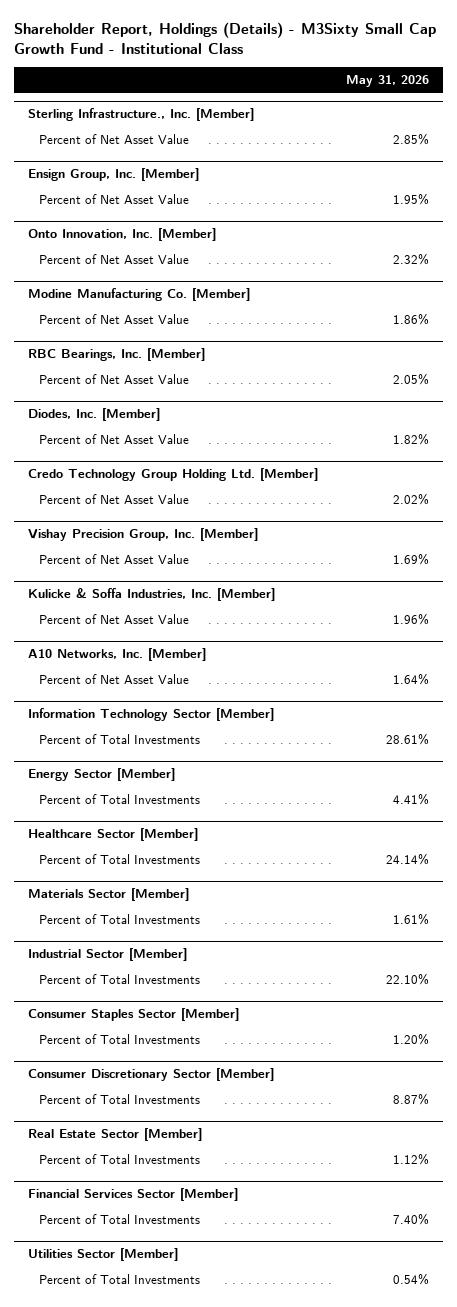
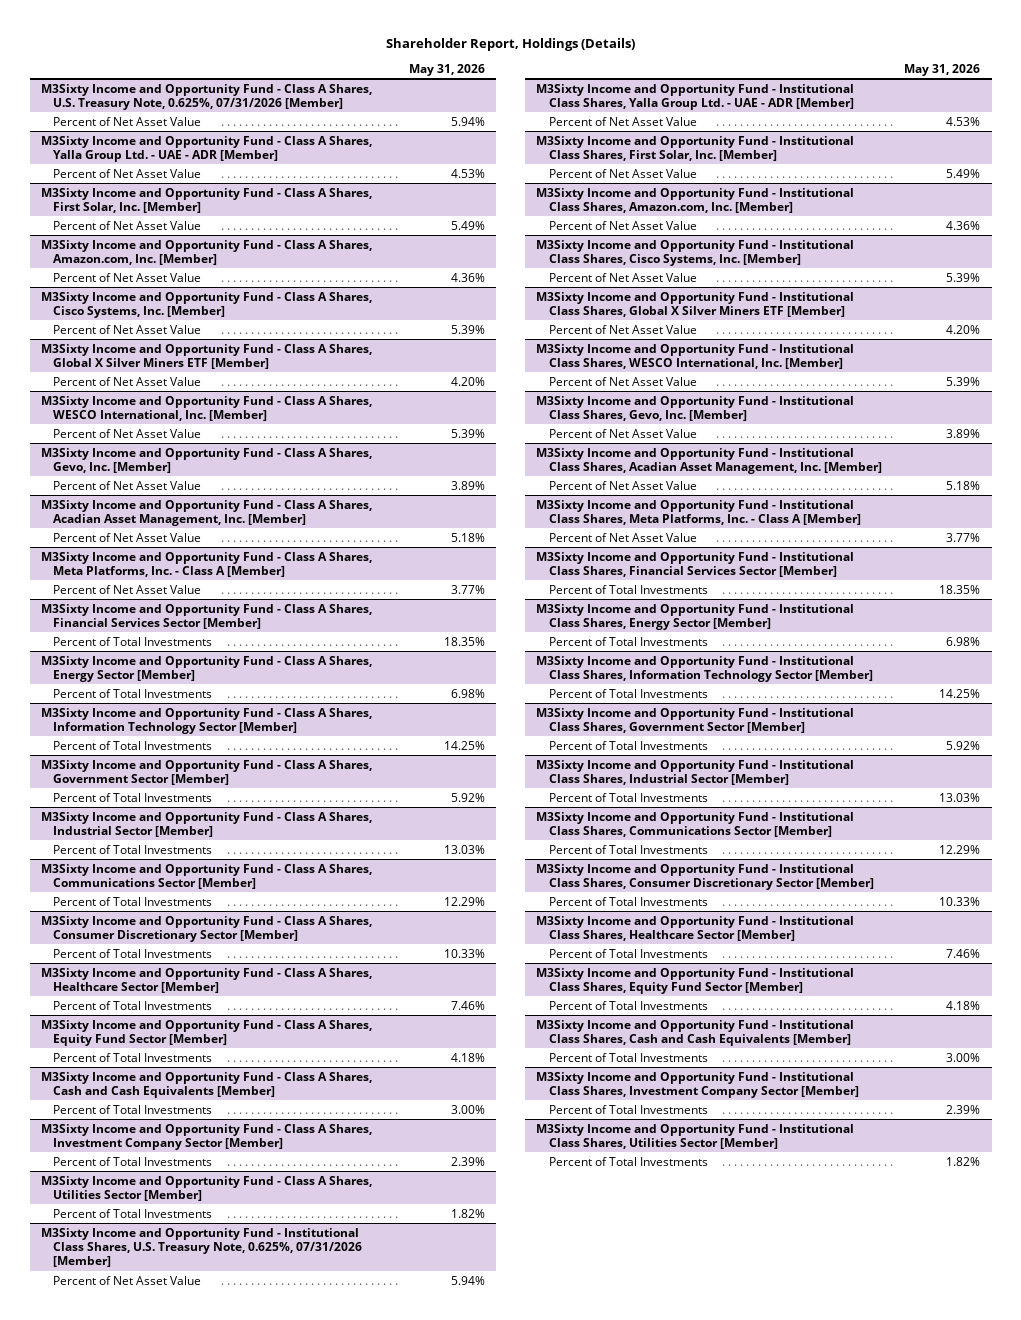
[13,21,436,54] Shareholder Report, Holdings (Details) - M3Sixty Small Cap Growth Fund - Institutional Class -> [385,37,635,51] Shareholder Report, Holdings (Details)
[27,108,254,122] Sterling Infrastructure., Inc. [Member] -> none
[27,168,199,182] Ensign Group, Inc. [Member] -> none
[27,228,216,242] Onto Innovation, Inc. [Member] -> none
[27,288,250,302] Modine Manufacturing Co. [Member] -> none
[27,348,205,362] RBC Bearings, Inc. [Member] -> none
[27,408,160,422] Diodes, Inc. [Member] -> none
[27,468,318,482] Credo Technology Group Holding Ltd. [Member] -> none
[27,528,258,542] Vishay Precision Group, Inc. [Member] -> none
[27,588,275,602] Kulicke & Soffa Industries, Inc. [Member] -> none
[27,648,206,662] A10 Networks, Inc. [Member] -> none
[27,708,274,722] Information Technology Sector [Member] -> none
[27,768,175,782] Energy Sector [Member] -> none
[27,828,198,842] Healthcare Sector [Member] -> none
[27,888,189,902] Materials Sector [Member] -> none
[27,948,187,962] Industrial Sector [Member] -> none
[27,1008,239,1022] Consumer Staples Sector [Member] -> none
[27,1068,274,1082] Consumer Discretionary Sector [Member] -> none
[27,1128,202,1142] Real Estate Sector [Member] -> none
[27,1188,238,1202] Financial Services Sector [Member] -> none
[27,1248,178,1262] Utilities Sector [Member] -> none
none -> [41,83,373,110] M3Sixty Income and Opportunity Fund - Class A Shares, U.S. Treasury Note, 0.625%, 07/31/2026 [Member]
[393,133,430,146] 2.85% -> [450,116,485,126] 5.94%
none -> [41,135,373,162] M3Sixty Income and Opportunity Fund - Class A Shares, Yalla Group Ltd. - UAE - ADR [Member]
[393,193,430,206] 1.95% -> [450,168,485,178] 4.53%
none -> [41,187,373,213] M3Sixty Income and Opportunity Fund - Class A Shares, First Solar, Inc. [Member]
[393,253,430,266] 2.32% -> [450,220,485,230] 5.49%
none -> [41,239,373,265] M3Sixty Income and Opportunity Fund - Class A Shares, Amazon.com, Inc. [Member]
[393,313,430,326] 1.86% -> [450,272,485,282] 4.36%
none -> [41,291,373,318] M3Sixty Income and Opportunity Fund - Class A Shares, Cisco Systems, Inc. [Member]
[393,373,430,386] 2.05% -> [450,324,485,334] 5.39%
none -> [41,343,373,369] M3Sixty Income and Opportunity Fund - Class A Shares, Global X Silver Miners ETF [Member]
[393,433,430,446] 1.82% -> [450,376,485,386] 4.20%
none -> [41,395,373,421] M3Sixty Income and Opportunity Fund - Class A Shares, WESCO International, Inc. [Member]
[393,493,430,506] 2.02% -> [450,428,485,438] 5.39%
none -> [41,447,373,473] M3Sixty Income and Opportunity Fund - Class A Shares, Gevo, Inc. [Member]
[393,553,430,566] 1.69% -> [450,480,485,490] 3.89%
none -> [41,499,373,526] M3Sixty Income and Opportunity Fund - Class A Shares, Acadian Asset Management, Inc. [Member]
[393,613,430,626] 1.96% -> [450,532,485,542] 5.18%
none -> [41,551,373,577] M3Sixty Income and Opportunity Fund - Class A Shares, Meta Platforms, Inc. - Class A [Member]
[393,673,430,686] 1.64% -> [450,584,485,594] 3.77%
none -> [41,603,373,629] M3Sixty Income and Opportunity Fund - Class A Shares, Financial Services Sector [Member]
[386,733,430,746] 28.61% -> [443,636,485,646] 18.35%
none -> [41,655,373,682] M3Sixty Income and Opportunity Fund - Class A Shares, Energy Sector [Member]
[393,793,430,806] 4.41% -> [450,688,485,698] 6.98%
none -> [41,707,373,734] M3Sixty Income and Opportunity Fund - Class A Shares, Information Technology Sector [Member]
[386,853,430,866] 24.14% -> [443,740,485,750] 14.25%
none -> [41,759,373,785] M3Sixty Income and Opportunity Fund - Class A Shares, Government Sector [Member]
[393,913,430,926] 1.61% -> [450,792,485,802] 5.92%
none -> [41,811,373,837] M3Sixty Income and Opportunity Fund - Class A Shares, Industrial Sector [Member]
[386,973,430,986] 22.10% -> [443,844,485,854] 13.03%
none -> [41,863,373,889] M3Sixty Income and Opportunity Fund - Class A Shares, Communications Sector [Member]
[393,1033,430,1046] 1.20% -> [443,896,485,906] 12.29%
none -> [41,915,373,942] M3Sixty Income and Opportunity Fund - Class A Shares, Consumer Discretionary Sector [Member]
[393,1093,430,1106] 8.87% -> [443,948,485,958] 10.33%
none -> [41,967,373,993] M3Sixty Income and Opportunity Fund - Class A Shares, Healthcare Sector [Member]
[393,1153,430,1166] 1.12% -> [450,1000,485,1010] 7.46%
none -> [41,1019,373,1046] M3Sixty Income and Opportunity Fund - Class A Shares, Equity Fund Sector [Member]
[393,1213,430,1226] 7.40% -> [450,1052,485,1062] 4.18%
none -> [41,1071,373,1098] M3Sixty Income and Opportunity Fund - Class A Shares, Cash and Cash Equivalents [Member]
[393,1273,430,1286] 0.54% -> [450,1104,485,1114] 3.00%
none -> [41,1123,373,1150] M3Sixty Income and Opportunity Fund - Class A Shares, Investment Company Sector [Member]
none -> [53,1156,213,1166] Percent of Total Investments
none -> [41,1175,373,1201] M3Sixty Income and Opportunity Fund - Class A Shares, Utilities Sector [Member]
none -> [53,1208,213,1218] Percent of Total Investments
none -> [41,1227,363,1268] M3Sixty Income and Opportunity Fund - Institutional Class Shares, U.S. Treasury Note, 0.625%, 07/31/2026 [Member]
none -> [53,1275,202,1285] Percent of Net Asset Value
none -> [536,83,855,110] M3Sixty Income and Opportunity Fund - Institutional Class Shares, Yalla Group Ltd. - UAE - ADR [Member]
none -> [548,116,697,126] Percent of Net Asset Value
none -> [536,135,855,161] M3Sixty Income and Opportunity Fund - Institutional Class Shares, First Solar, Inc. [Member]
none -> [548,168,697,178] Percent of Net Asset Value
none -> [536,187,855,213] M3Sixty Income and Opportunity Fund - Institutional Class Shares, Amazon.com, Inc. [Member]
none -> [548,220,697,230] Percent of Net Asset Value
none -> [536,239,855,266] M3Sixty Income and Opportunity Fund - Institutional Class Shares, Cisco Systems, Inc. [Member]
none -> [548,272,697,282] Percent of Net Asset Value
none -> [536,291,855,317] M3Sixty Income and Opportunity Fund - Institutional Class Shares, Global X Silver Miners ETF [Member]
none -> [548,324,697,334] Percent of Net Asset Value
none -> [536,343,855,369] M3Sixty Income and Opportunity Fund - Institutional Class Shares, WESCO International, Inc. [Member]
none -> [548,376,697,386] Percent of Net Asset Value
none -> [536,395,855,421] M3Sixty Income and Opportunity Fund - Institutional Class Shares, Gevo, Inc. [Member]
none -> [548,428,697,438] Percent of Net Asset Value
none -> [536,447,882,474] M3Sixty Income and Opportunity Fund - Institutional Class Shares, Acadian Asset Management, Inc. [Member]
none -> [548,480,697,490] Percent of Net Asset Value
none -> [536,499,861,525] M3Sixty Income and Opportunity Fund - Institutional Class Shares, Meta Platforms, Inc. - Class A [Member]
none -> [548,532,697,542] Percent of Net Asset Value
none -> [536,551,855,577] M3Sixty Income and Opportunity Fund - Institutional Class Shares, Financial Services Sector [Member]
none -> [548,584,708,594] Percent of Total Investments
none -> [536,603,855,630] M3Sixty Income and Opportunity Fund - Institutional Class Shares, Energy Sector [Member]
none -> [548,636,708,646] Percent of Total Investments
none -> [536,655,873,682] M3Sixty Income and Opportunity Fund - Institutional Class Shares, Information Technology Sector [Member]
none -> [548,688,708,698] Percent of Total Investments
none -> [536,707,855,733] M3Sixty Income and Opportunity Fund - Institutional Class Shares, Government Sector [Member]
none -> [548,740,708,750] Percent of Total Investments
none -> [536,759,855,785] M3Sixty Income and Opportunity Fund - Institutional Class Shares, Industrial Sector [Member]
none -> [548,792,708,802] Percent of Total Investments
none -> [536,811,855,837] M3Sixty Income and Opportunity Fund - Institutional Class Shares, Communications Sector [Member]
none -> [548,844,708,854] Percent of Total Investments
none -> [536,863,874,890] M3Sixty Income and Opportunity Fund - Institutional Class Shares, Consumer Discretionary Sector [Member]
none -> [548,896,708,906] Percent of Total Investments
none -> [536,915,855,941] M3Sixty Income and Opportunity Fund - Institutional Class Shares, Healthcare Sector [Member]
none -> [548,948,708,958] Percent of Total Investments
none -> [536,967,855,994] M3Sixty Income and Opportunity Fund - Institutional Class Shares, Equity Fund Sector [Member]
none -> [548,1000,708,1010] Percent of Total Investments
none -> [536,1019,855,1046] M3Sixty Income and Opportunity Fund - Institutional Class Shares, Cash and Cash Equivalents [Member]
none -> [548,1052,708,1062] Percent of Total Investments
none -> [536,1071,859,1098] M3Sixty Income and Opportunity Fund - Institutional Class Shares, Investment Company Sector [Member]
none -> [548,1104,708,1114] Percent of Total Investments
none -> [536,1123,855,1149] M3Sixty Income and Opportunity Fund - Institutional Class Shares, Utilities Sector [Member]
none -> [548,1156,708,1166] Percent of Total Investments

